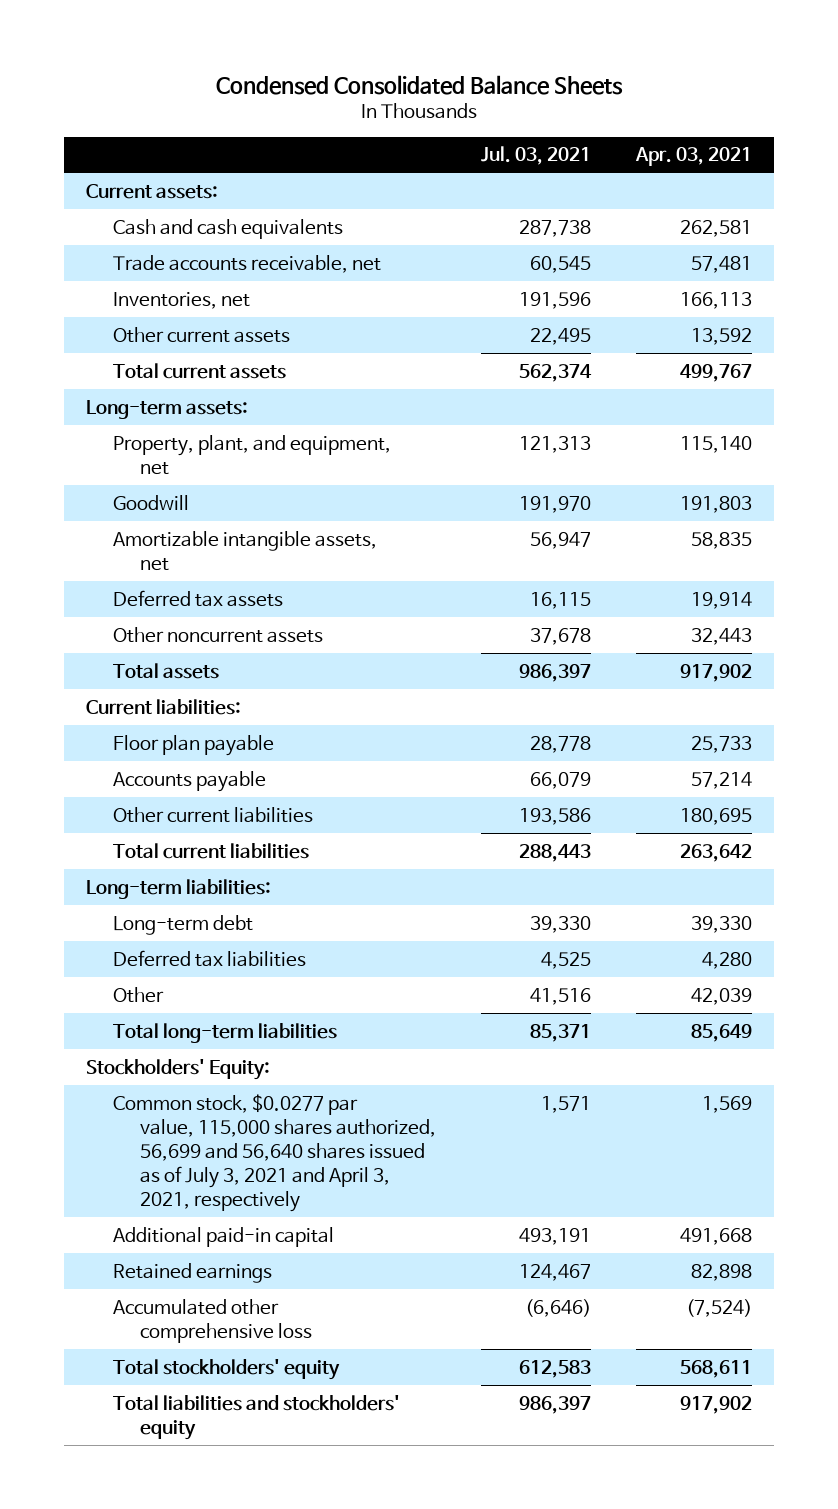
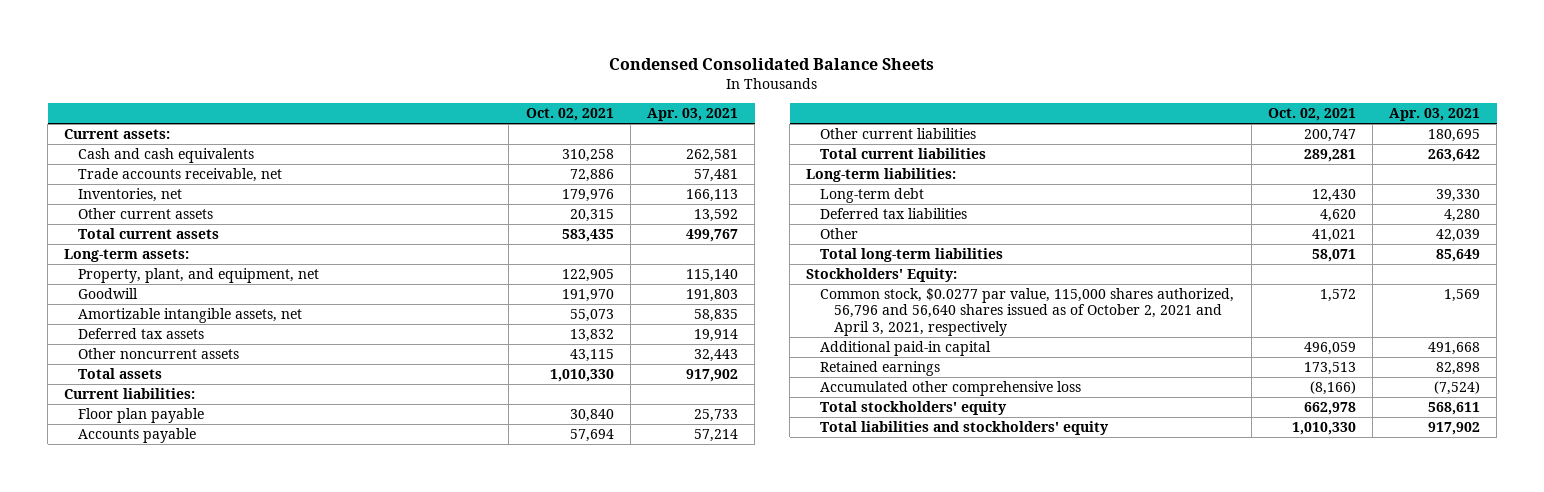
[480,146,591,166] Jul. 03, 2021 -> none
none -> [525,107,614,121] Oct. 02, 2021
[113,1093,437,1212] Common stock, $0.0277 par value, 115,000 shares authorized, 56,699 and 56,640 shares issued as of July 3, 2021 and April 3, 2021, respectively -> [820,288,1235,336] Common stock, $0.0277 par value, 115,000 shares authorized, 56,796 and 56,640 shares issued as of October 2, 2021 and April 3, 2021, respectively

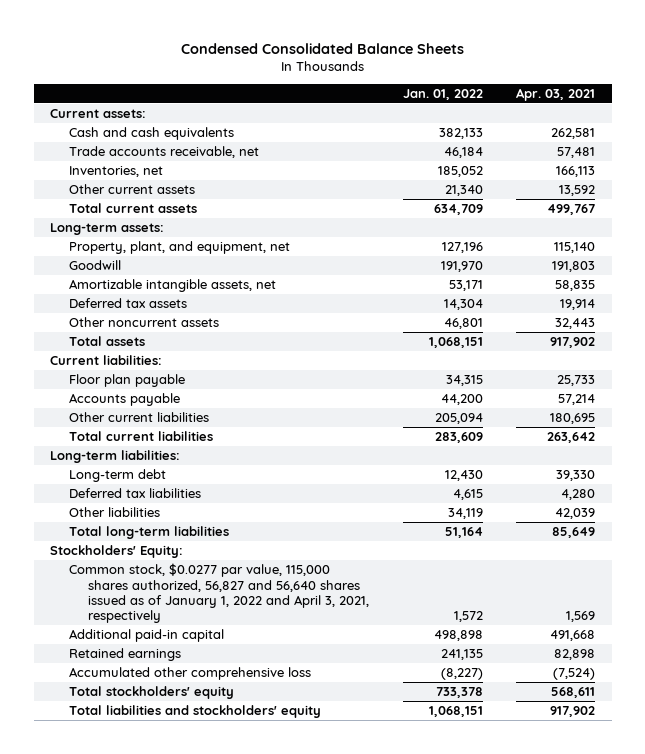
[525,107,614,121] Oct. 02, 2021 -> none
none -> [402,88,483,100] Jan. 01, 2022
[820,228,859,240] Other -> [69,507,161,518] Other liabilities
[820,288,1235,336] Common stock, $0.0277 par value, 115,000 shares authorized, 56,796 and 56,640 shares issued as of October 2, 2021 and April 3, 2021, respectively -> [69,563,370,624] Common stock, $0.0277 par value, 115,000 shares authorized, 56,827 and 56,640 shares issued as of January 1, 2022 and April 3, 2021, respectively

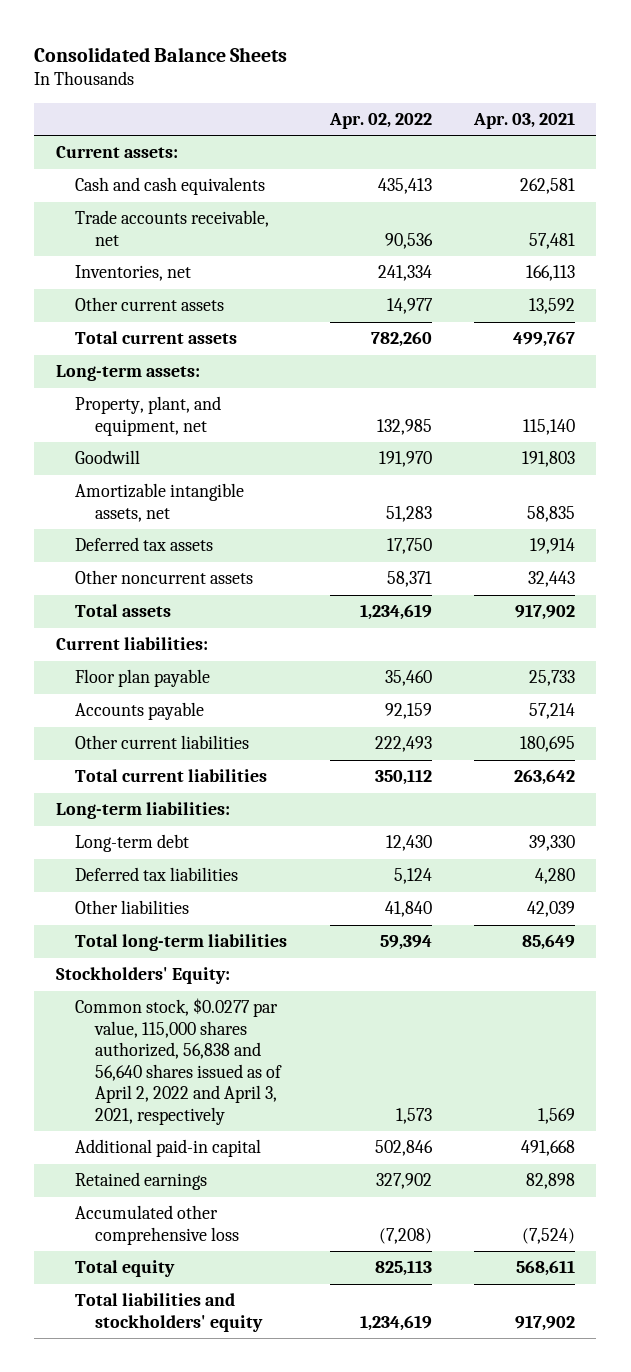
[180,42,464,54] Condensed Consolidated Balance Sheets -> [34,46,288,62] Consolidated Balance Sheets
[402,88,483,100] Jan. 01, 2022 -> none
none -> [328,112,432,129] Apr. 02, 2022
[69,563,370,624] Common stock, $0.0277 par value, 115,000 shares authorized, 56,827 and 56,640 shares issued as of January 1, 2022 and April 3, 2021, respectively -> [75,998,282,1125] Common stock, $0.0277 par value, 115,000 shares authorized, 56,838 and 56,640 shares issued as of April 2, 2022 and April 3, 2021, respectively
[69,686,235,700] Total stockholders' equity -> [75,1260,176,1278] Total equity

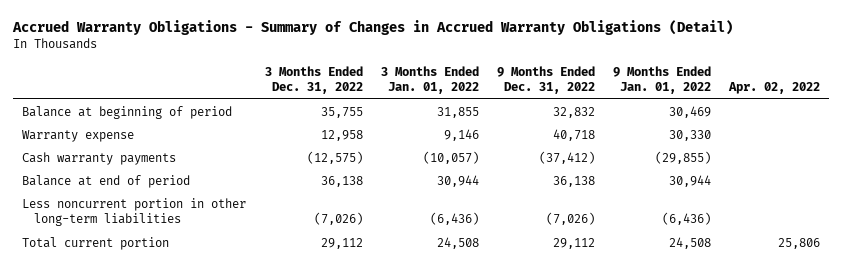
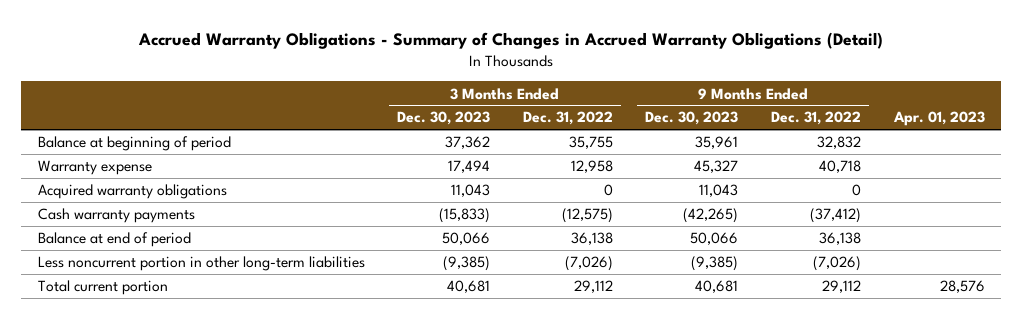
[380,65,479,95] 3 Months Ended Jan. 01, 2022 -> none
[612,65,711,95] 9 Months Ended Jan. 01, 2022 -> none
[728,82,821,95] Apr. 02, 2022 -> none
none -> [397,111,491,126] Dec. 30, 2023
none -> [645,111,739,126] Dec. 30, 2023
none -> [892,111,985,127] Apr. 01, 2023
none -> [37,184,227,200] Acquired warranty obligations

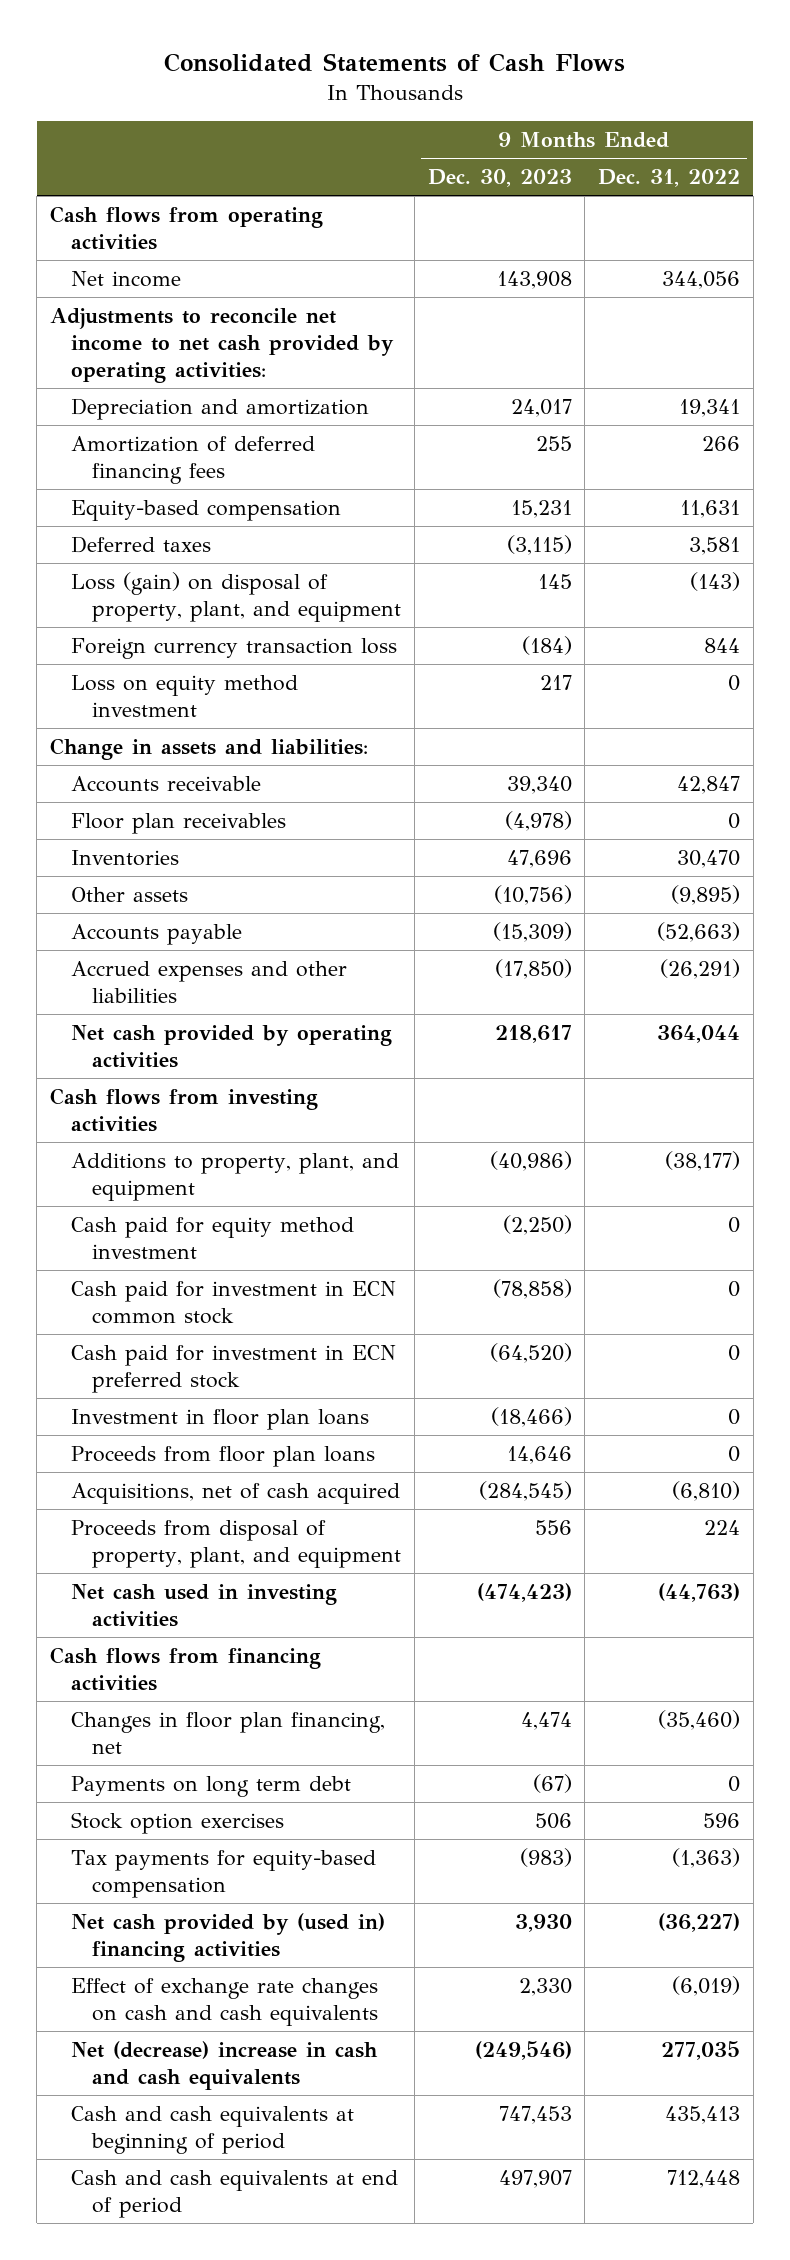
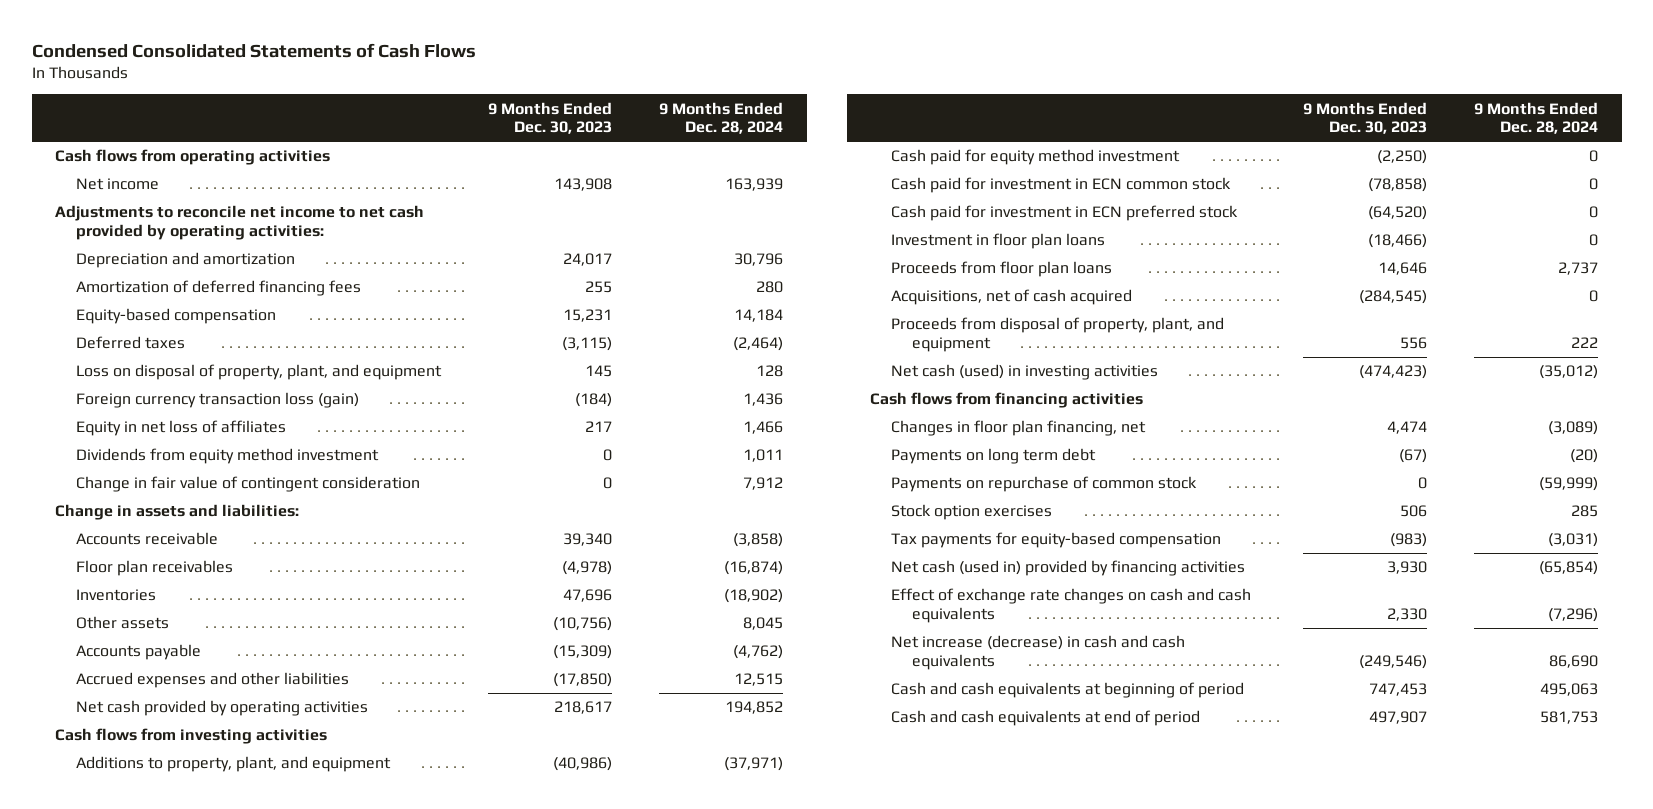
[164,52,626,72] Consolidated Statements of Cash Flows -> [31,42,476,58] Condensed Consolidated Statements of Cash Flows
[598,169,741,188] Dec. 31, 2022 -> none
none -> [659,101,784,135] 9 Months Ended Dec. 28, 2024
[71,571,402,622] Loss (gain) on disposal of property, plant, and equipment -> [76,364,443,381] Loss on disposal of property, plant, and equipment
[71,637,398,659] Foreign currency transaction loss -> [76,392,360,409] Foreign currency transaction loss (gain)
[71,674,299,717] Loss on equity method investment -> [76,420,287,437] Equity in net loss of affiliates
none -> [76,448,380,465] Dividends from equity method investment
none -> [76,476,421,493] Change in fair value of contingent consideration
[71,1583,338,1627] Net cash used in investing activities -> [891,364,1159,381] Net cash (used) in investing activities
none -> [891,476,1198,493] Payments on repurchase of common stock
[71,1912,386,1962] Net cash provided by (used in) financing activities -> [891,560,1246,577] Net cash (used in) provided by financing activities
[71,2040,379,2090] Net (decrease) increase in cash and cash equivalents -> [891,635,1186,670] Net increase (decrease) in cash and cash equivalents

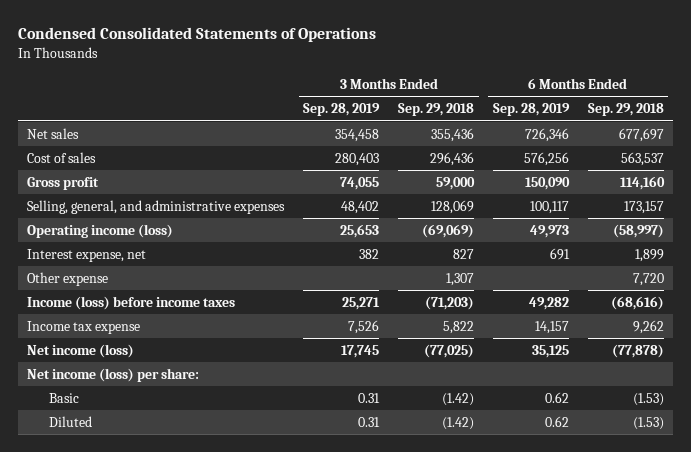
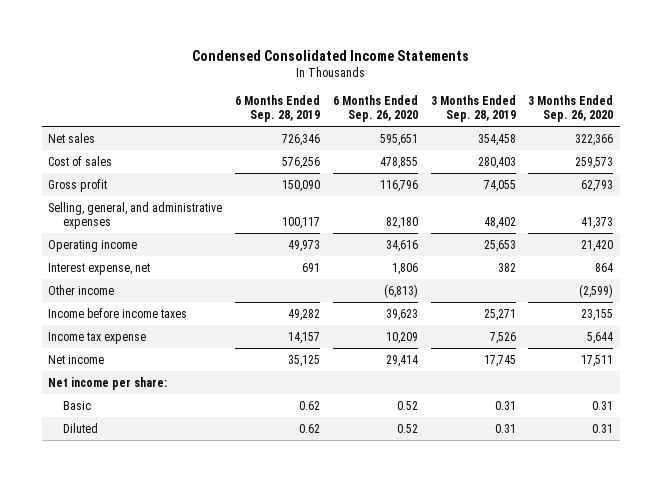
[18,27,377,43] Condensed Consolidated Statements of Operations -> [191,49,469,61] Condensed Consolidated Income Statements
[398,103,475,117] Sep. 29, 2018 -> none
[587,103,664,117] Sep. 29, 2018 -> none
none -> [332,94,418,123] 6 Months Ended Sep. 26, 2020
none -> [528,94,614,123] 3 Months Ended Sep. 26, 2020
[27,223,174,238] Operating income (loss) -> [48,239,138,252] Operating income
[27,271,109,286] Other expense -> [48,284,115,295] Other income
[27,295,236,310] Income (loss) before income taxes -> [48,307,188,318] Income before income taxes
[27,343,135,358] Net income (loss) -> [48,354,105,364] Net income
[27,367,200,382] Net income (loss) per share: -> [48,376,168,390] Net income per share:

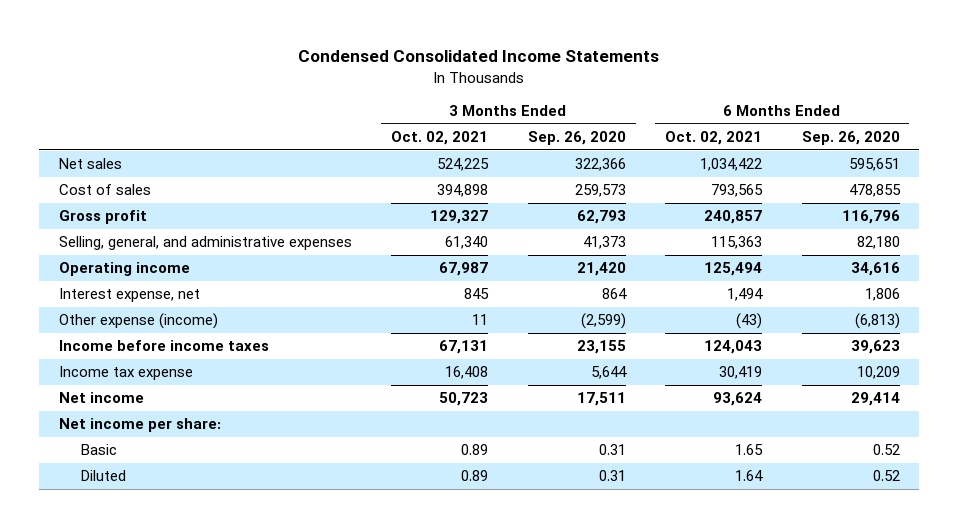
[235,94,321,123] 6 Months Ended Sep. 28, 2019 -> none
[430,94,516,123] 3 Months Ended Sep. 28, 2019 -> none
none -> [391,131,489,146] Oct. 02, 2021
none -> [665,131,763,146] Oct. 02, 2021
[48,284,115,295] Other income -> [58,313,218,330] Other expense (income)

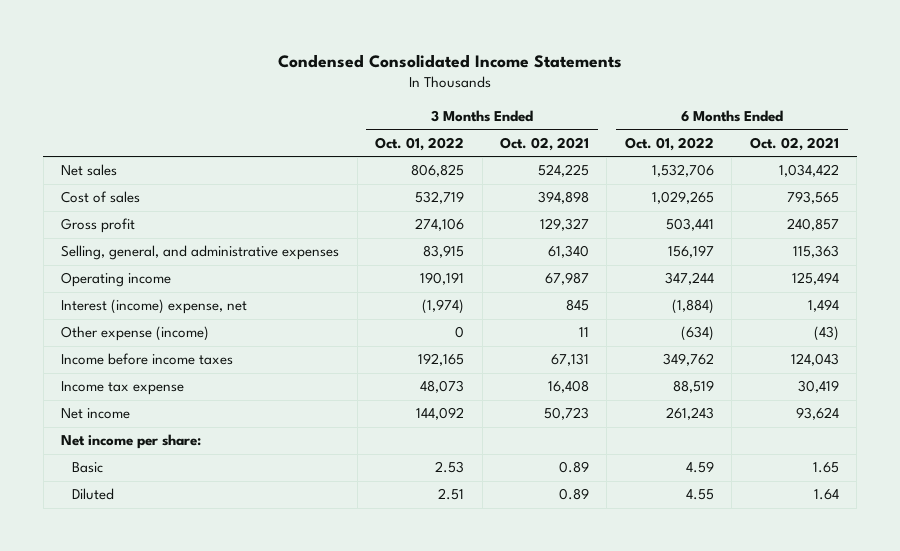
[527,131,626,146] Sep. 26, 2020 -> none
[801,131,900,146] Sep. 26, 2020 -> none
none -> [375,136,465,151] Oct. 01, 2022
none -> [624,136,714,151] Oct. 01, 2022
[58,288,200,303] Interest expense, net -> [61,299,248,315] Interest (income) expense, net

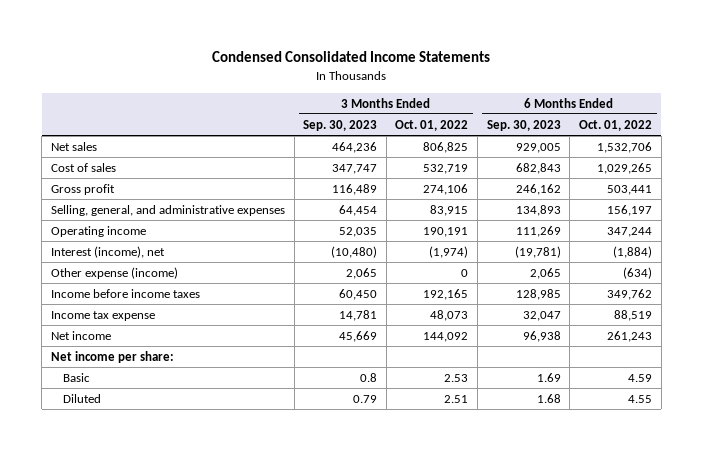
[500,136,590,151] Oct. 02, 2021 -> none
[749,136,839,151] Oct. 02, 2021 -> none
none -> [303,119,378,131] Sep. 30, 2023
none -> [486,119,561,131] Sep. 30, 2023
[61,299,248,315] Interest (income) expense, net -> [50,245,165,258] Interest (income), net

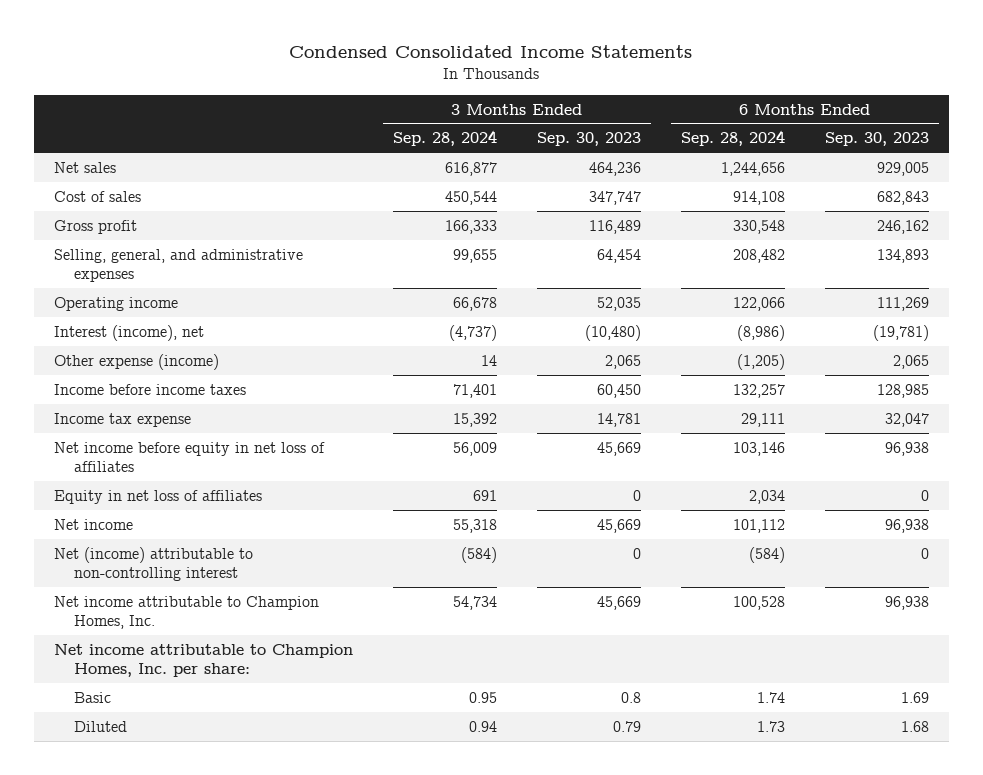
[395,119,469,131] Oct. 01, 2022 -> none
[578,119,652,131] Oct. 01, 2022 -> none
none -> [392,130,497,147] Sep. 28, 2024
none -> [680,130,785,147] Sep. 28, 2024
none -> [53,441,325,472] Net income before equity in net loss of affiliates
none -> [53,489,262,504] Equity in net loss of affiliates
none -> [53,546,253,581] Net (income) attributable to non-controlling interest
none -> [53,595,319,629] Net income attributable to Champion Homes, Inc.
[50,350,174,363] Net income per share: -> [53,643,353,677] Net income attributable to Champion Homes, Inc. per share:

